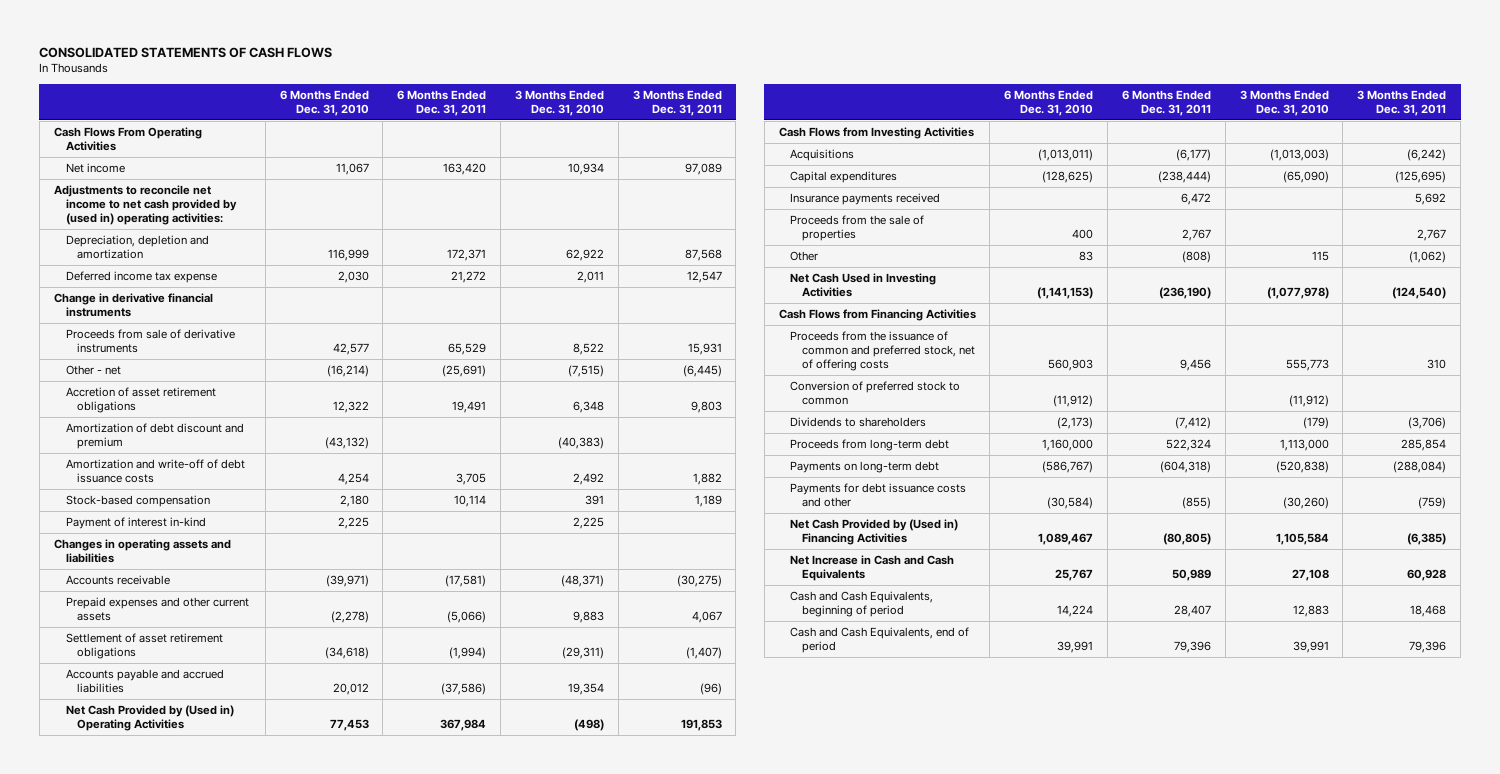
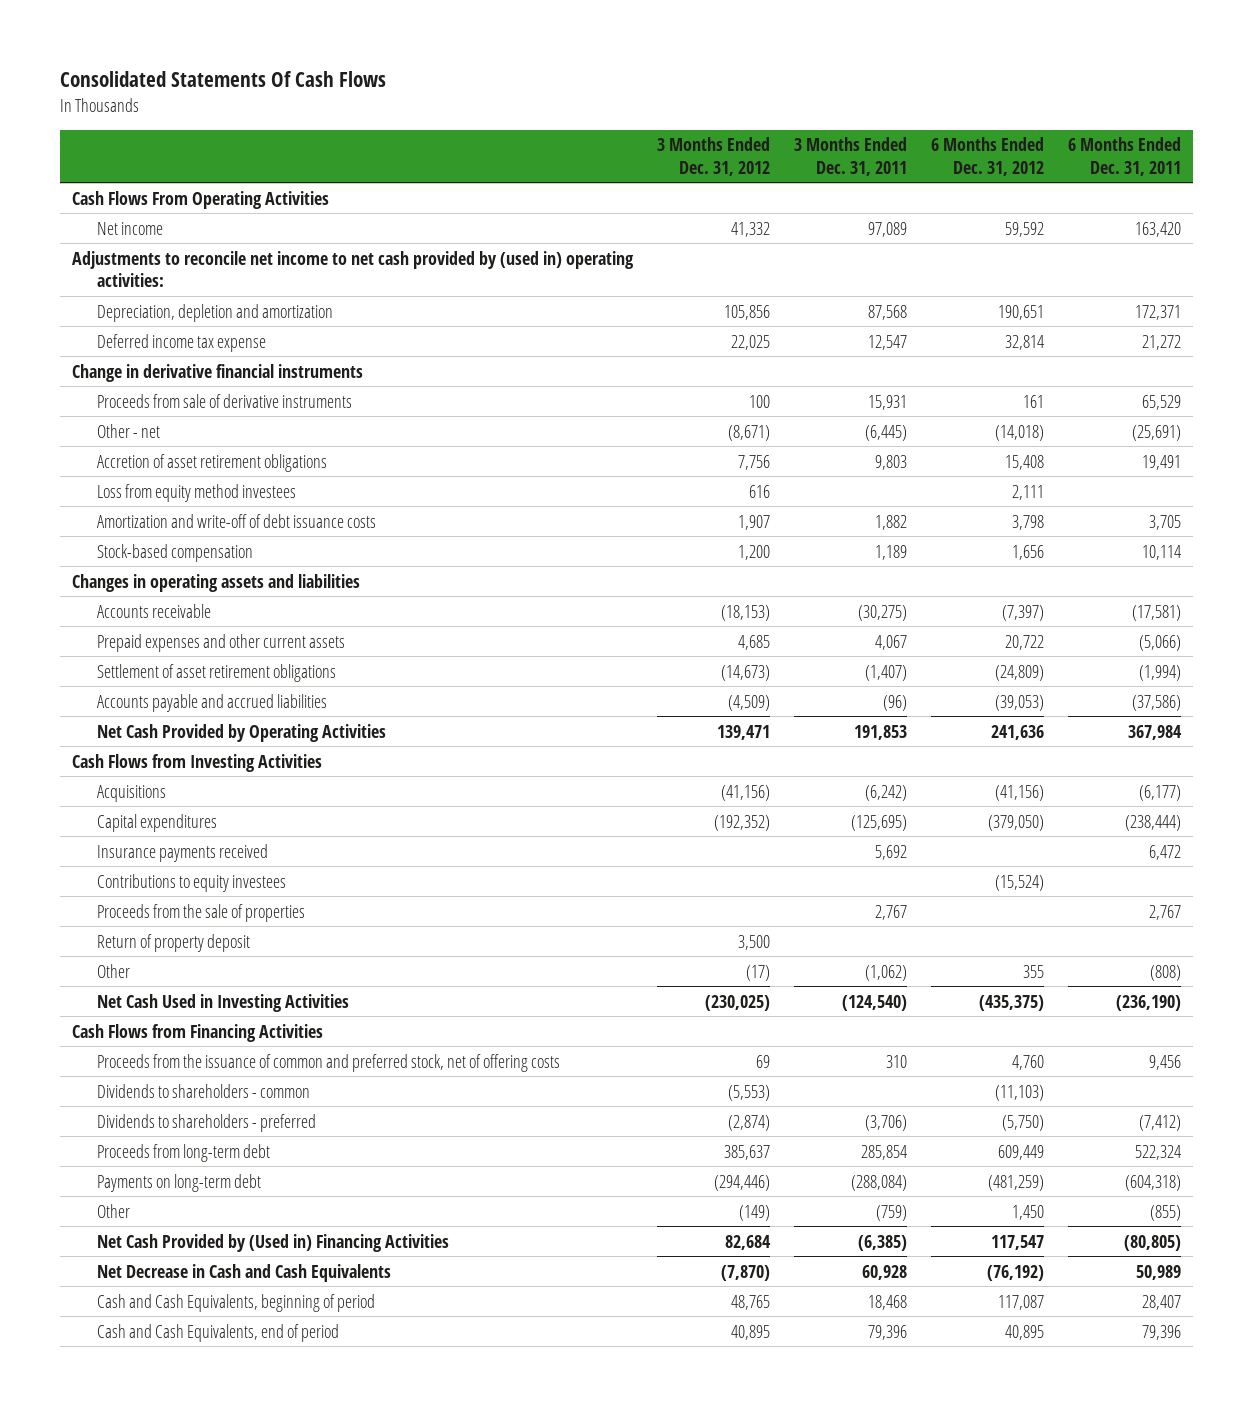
[39,47,333,59] CONSOLIDATED STATEMENTS OF CASH FLOWS -> [59,71,386,88] Consolidated Statements Of Cash Flows
[279,89,369,116] 6 Months Ended Dec. 31, 2010 -> none
[514,89,604,116] 3 Months Ended Dec. 31, 2010 -> none
none -> [656,137,770,176] 3 Months Ended Dec. 31, 2012
none -> [931,137,1045,176] 6 Months Ended Dec. 31, 2012
[65,422,244,450] Amortization of debt discount and premium -> none
none -> [96,483,296,502] Loss from equity method investees
[65,516,206,529] Payment of interest in-kind -> none
[65,704,234,732] Net Cash Provided by (Used in) Operating Activities -> [96,723,386,742] Net Cash Provided by Operating Activities
none -> [96,873,286,892] Contributions to equity investees
none -> [96,933,250,952] Return of property deposit
[790,380,961,406] Conversion of preferred stock to common -> none
none -> [96,1083,310,1098] Dividends to shareholders - common
[790,416,927,427] Dividends to shareholders -> [96,1113,316,1132] Dividends to shareholders - preferred
[790,482,967,508] Payments for debt issuance costs and other -> [96,1203,130,1218] Other
[790,554,955,582] Net Increase in Cash and Cash Equivalents -> [96,1263,391,1282] Net Decrease in Cash and Cash Equivalents

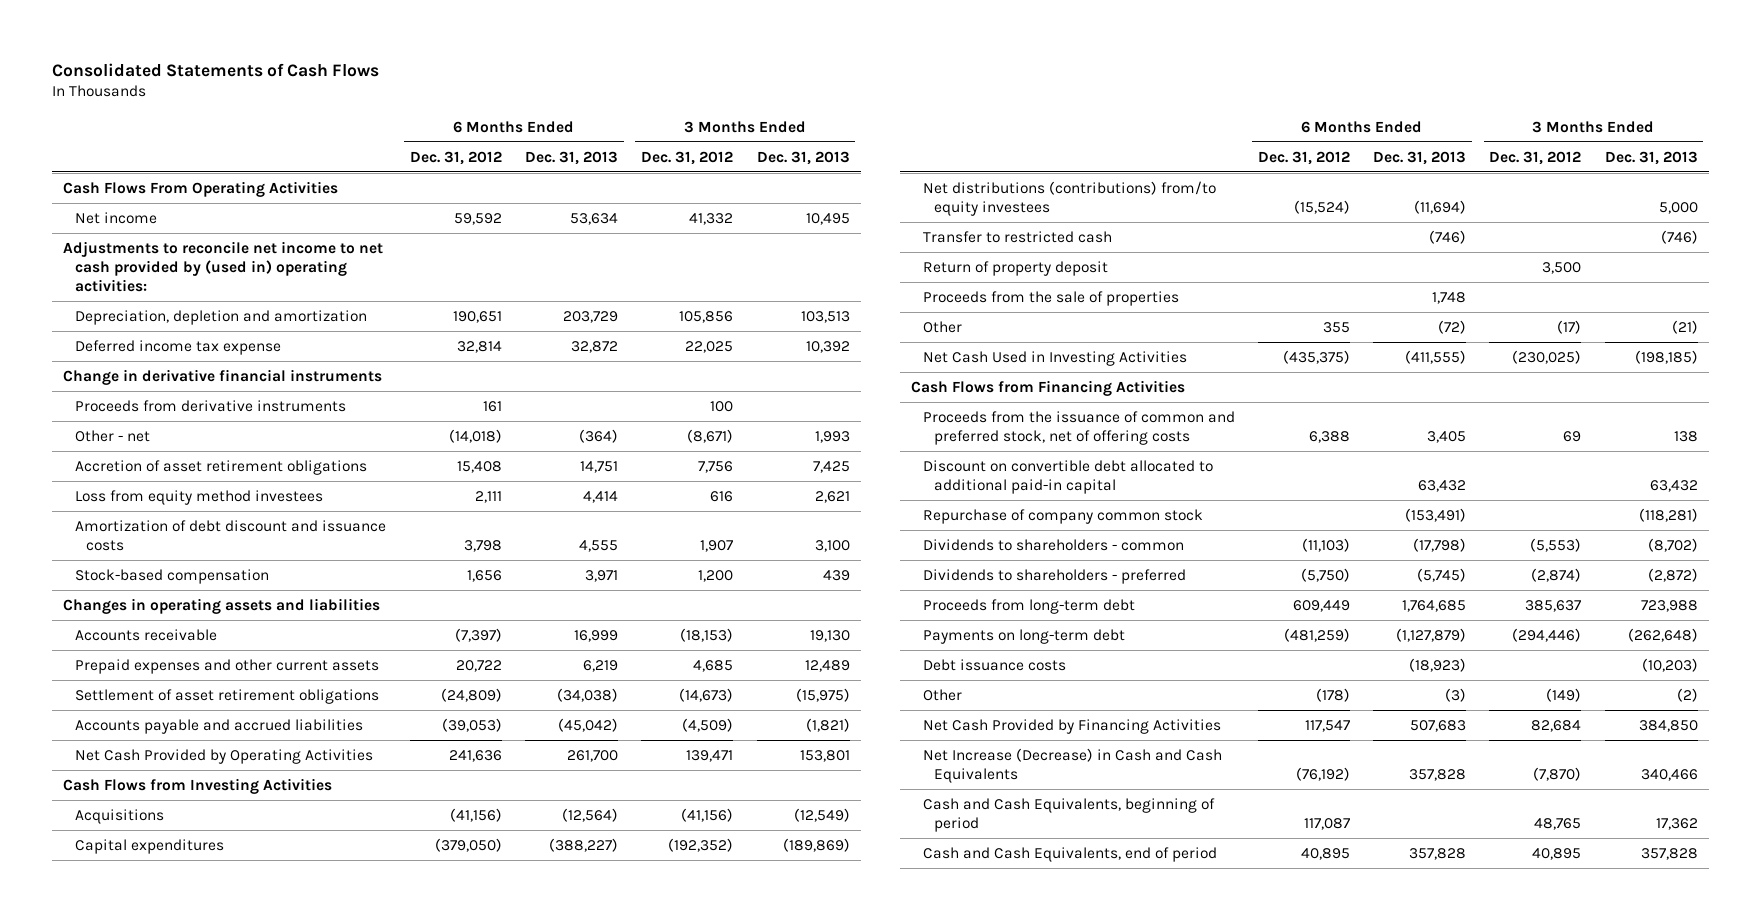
[59,71,386,88] Consolidated Statements Of Cash Flows -> [51,62,379,77] Consolidated Statements of Cash Flows
[793,137,907,176] 3 Months Ended Dec. 31, 2011 -> none
[1068,137,1182,176] 6 Months Ended Dec. 31, 2011 -> none
none -> [525,150,619,165] Dec. 31, 2013
none -> [756,150,850,165] Dec. 31, 2013
[96,393,352,408] Proceeds from sale of derivative instruments -> [74,399,346,412] Proceeds from derivative instruments
[96,513,376,528] Amortization and write-off of debt issuance costs -> [74,519,386,551] Amortization of debt discount and issuance costs
[96,843,268,862] Insurance payments received -> none
[96,873,286,892] Contributions to equity investees -> [922,180,1216,216] Net distributions (contributions) from/to equity investees
none -> [922,230,1112,243] Transfer to restricted cash
[96,903,305,922] Proceeds from the sale of properties -> [922,290,1179,306] Proceeds from the sale of properties
[1012,1054,1045,1070] 4,760 -> [1308,430,1350,443] 6,388
none -> [922,459,1213,494] Discount on convertible debt allocated to additional paid-in capital
none -> [922,508,1203,524] Repurchase of company common stock
none -> [922,658,1066,671] Debt issuance costs
[1012,1204,1045,1220] 1,450 -> [1315,687,1350,702] (178)
[96,1233,449,1252] Net Cash Provided by (Used in) Financing Activities -> [922,718,1221,734] Net Cash Provided by Financing Activities
[96,1263,391,1282] Net Decrease in Cash and Cash Equivalents -> [922,747,1222,783] Net Increase (Decrease) in Cash and Cash Equivalents

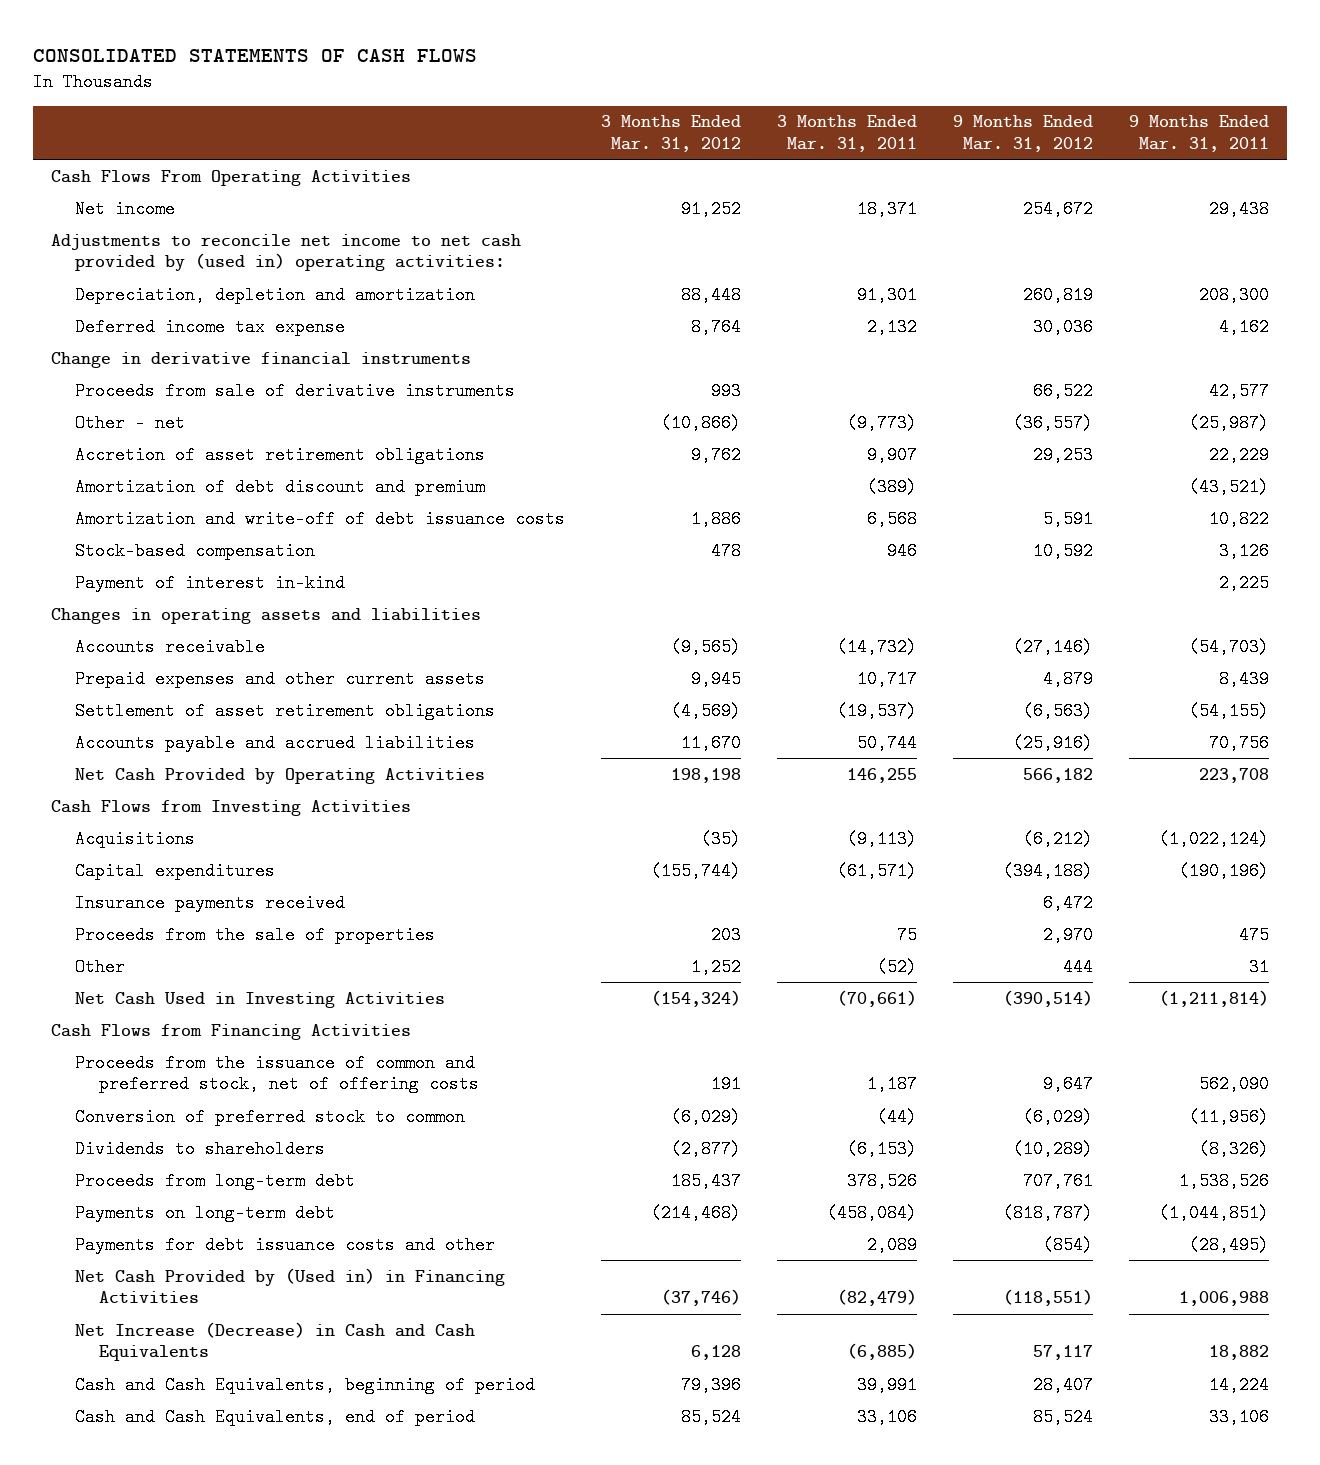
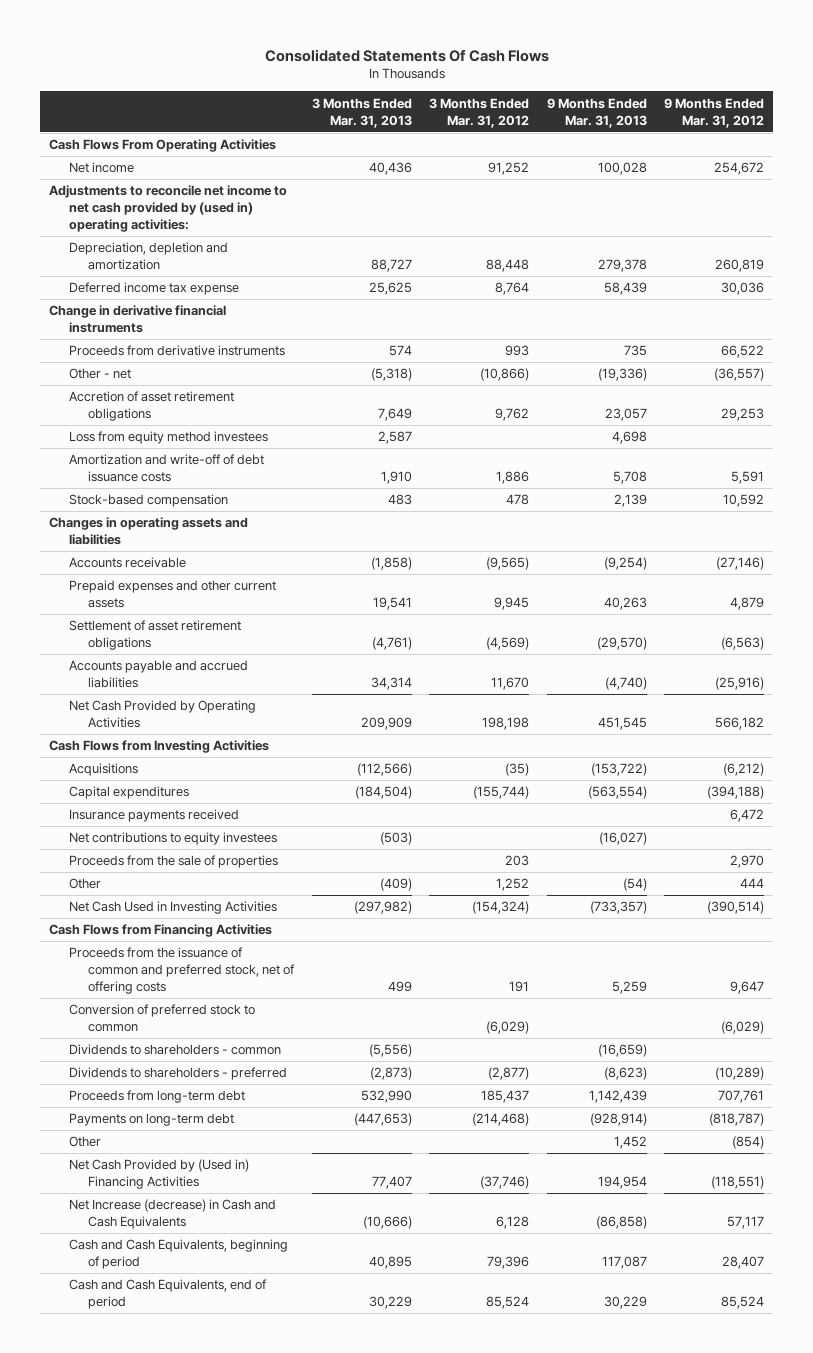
[33,48,478,62] CONSOLIDATED STATEMENTS OF CASH FLOWS -> [264,48,549,62] Consolidated Statements Of Cash Flows
[777,115,918,153] 3 Months Ended Mar. 31, 2011 -> none
[1129,115,1270,153] 9 Months Ended Mar. 31, 2011 -> none
none -> [311,97,412,128] 3 Months Ended Mar. 31, 2013
none -> [546,97,647,128] 9 Months Ended Mar. 31, 2013
[75,381,516,400] Proceeds from sale of derivative instruments -> [68,345,285,357] Proceeds from derivative instruments
[75,477,486,496] Amortization of debt discount and premium -> none
none -> [68,431,268,445] Loss from equity method investees
[75,573,346,592] Payment of interest in-kind -> none
none -> [68,832,277,846] Net contributions to equity investees
none -> [68,1044,281,1056] Dividends to shareholders - common
[75,1139,326,1158] Dividends to shareholders -> [68,1067,287,1081] Dividends to shareholders - preferred
[75,1235,496,1254] Payments for debt issuance costs and other -> [68,1136,101,1148] Other
[75,1267,506,1304] Net Cash Provided by (Used in) in Financing Activities -> [68,1159,249,1190] Net Cash Provided by (Used in) Financing Activities
[75,1321,476,1362] Net Increase (Decrease) in Cash and Cash Equivalents -> [68,1199,276,1230] Net Increase (decrease) in Cash and Cash Equivalents

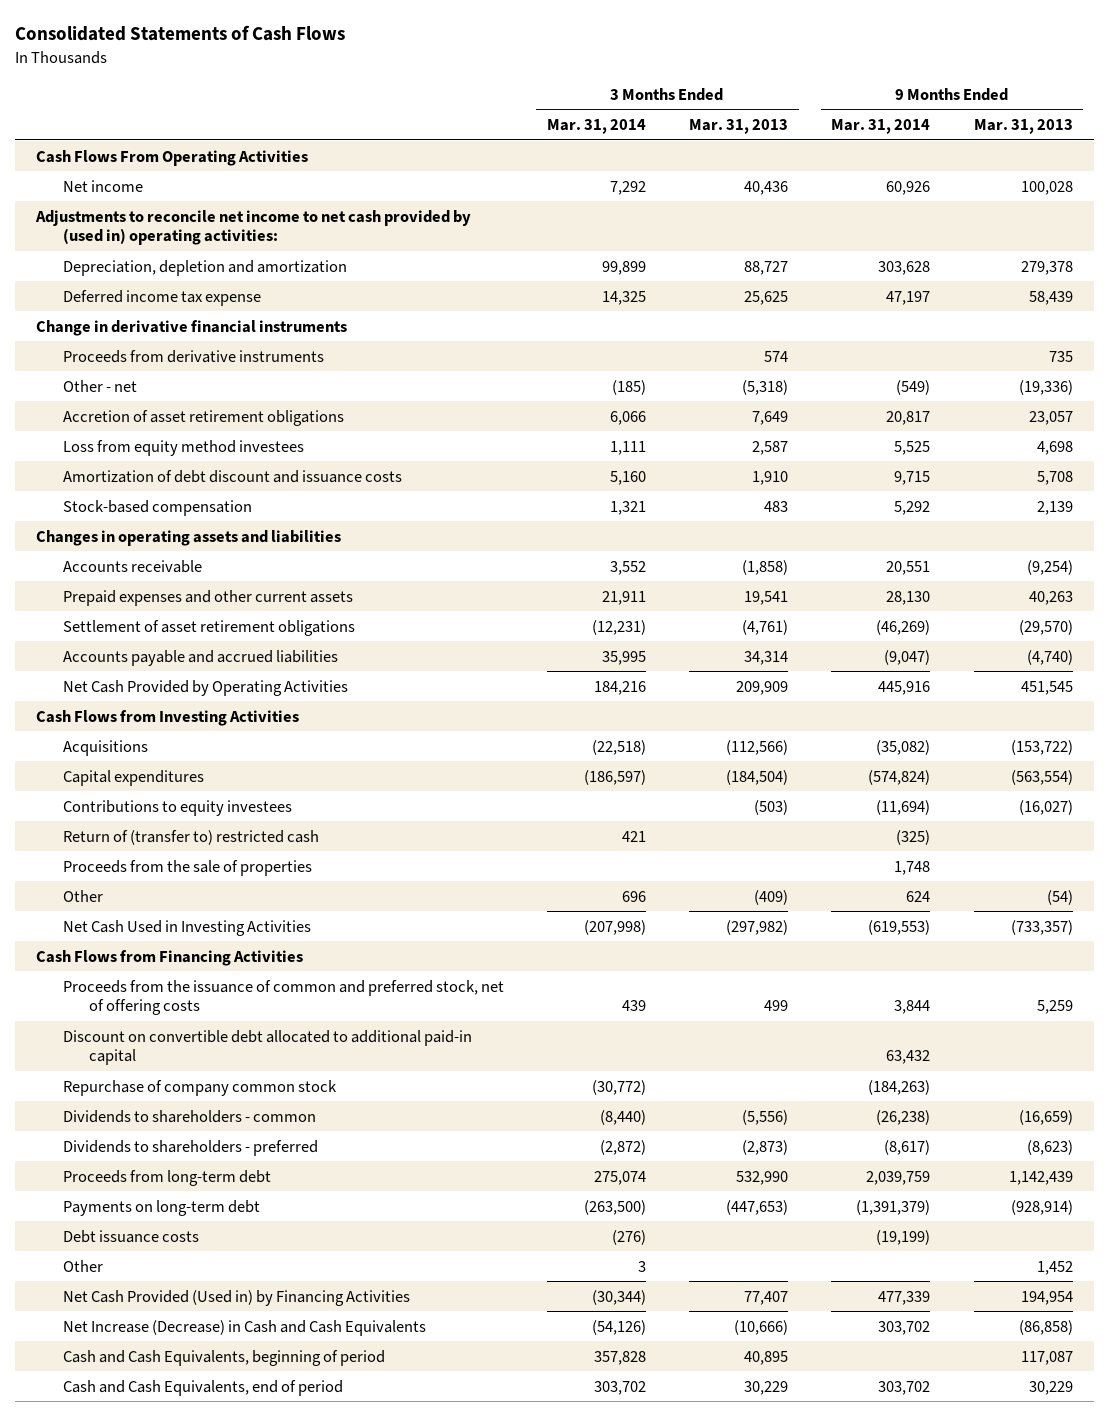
[264,48,549,62] Consolidated Statements Of Cash Flows -> [14,25,345,42] Consolidated Statements of Cash Flows
[429,97,530,128] 3 Months Ended Mar. 31, 2012 -> none
[664,97,765,128] 9 Months Ended Mar. 31, 2012 -> none
none -> [546,119,646,135] Mar. 31, 2014
none -> [831,119,931,135] Mar. 31, 2014
[68,454,264,483] Amortization and write-off of debt issuance costs -> [62,469,402,483] Amortization of debt discount and issuance costs
[68,809,239,823] Insurance payments received -> none
[68,832,277,846] Net contributions to equity investees -> [62,799,292,816] Contributions to equity investees
none -> [62,829,319,845] Return of (transfer to) restricted cash
[68,1004,255,1033] Conversion of preferred stock to common -> none
none -> [62,1029,472,1066] Discount on convertible debt allocated to additional paid-in capital
none -> [62,1079,337,1096] Repurchase of company common stock
none -> [62,1229,199,1243] Debt issuance costs
[68,1159,249,1190] Net Cash Provided by (Used in) Financing Activities -> [62,1289,410,1306] Net Cash Provided (Used in) by Financing Activities
[68,1199,276,1230] Net Increase (decrease) in Cash and Cash Equivalents -> [62,1319,426,1336] Net Increase (Decrease) in Cash and Cash Equivalents

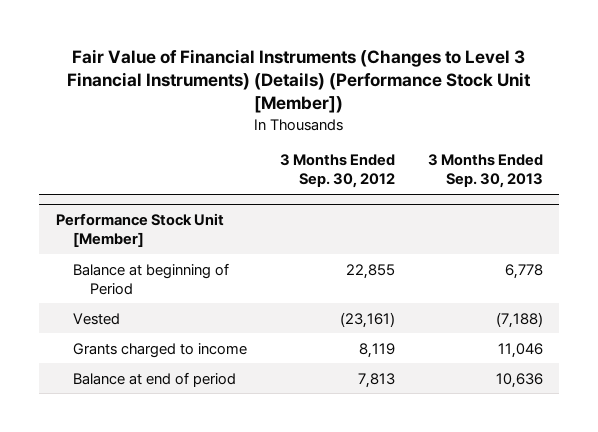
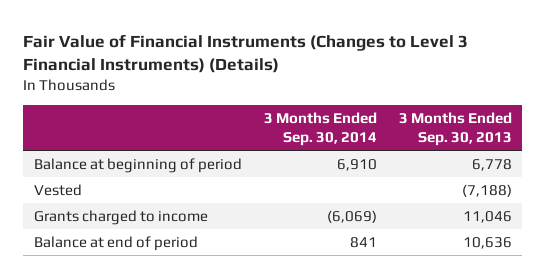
[67,48,532,114] Fair Value of Financial Instruments (Changes to Level 3 Financial Instruments) (Details) (Performance Stock Unit [Member]) -> [23,33,469,73] Fair Value of Financial Instruments (Changes to Level 3 Financial Instruments) (Details)
[279,154,395,189] 3 Months Ended Sep. 30, 2012 -> none
none -> [263,111,377,147] 3 Months Ended Sep. 30, 2014
[55,213,224,248] Performance Stock Unit [Member] -> none
[72,262,229,295] Balance at beginning of Period -> [34,157,243,173] Balance at beginning of period

